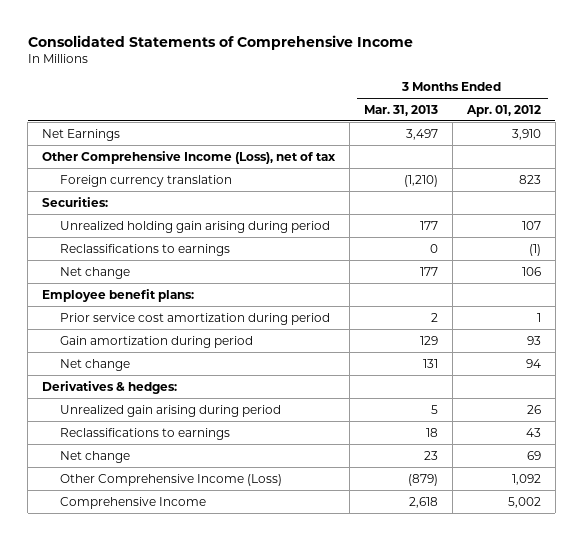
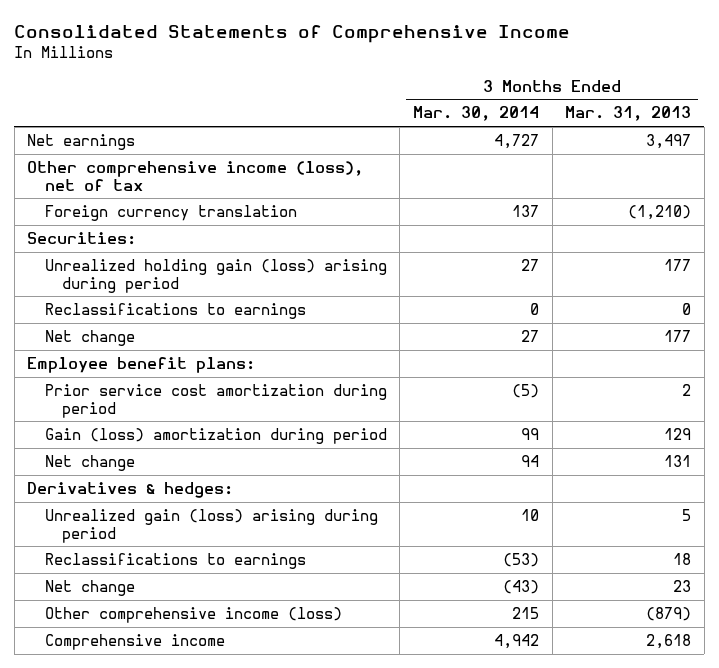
[465,104,541,117] Apr. 01, 2012 -> none
none -> [412,106,539,122] Mar. 30, 2014
[42,128,121,141] Net Earnings -> [27,134,136,151] Net earnings
[42,150,337,164] Other Comprehensive Income (Loss), net of tax -> [27,161,364,191] Other comprehensive income (loss), net of tax
[59,220,330,233] Unrealized holding gain arising during period -> [44,259,387,293] Unrealized holding gain (loss) arising during period
[59,335,253,348] Gain amortization during period -> [44,428,387,445] Gain (loss) amortization during period
[59,404,281,417] Unrealized gain arising during period -> [44,509,378,543] Unrealized gain (loss) arising during period
[59,473,282,486] Other Comprehensive Income (Loss) -> [44,607,342,624] Other comprehensive income (loss)
[59,496,206,509] Comprehensive Income -> [44,634,225,651] Comprehensive income

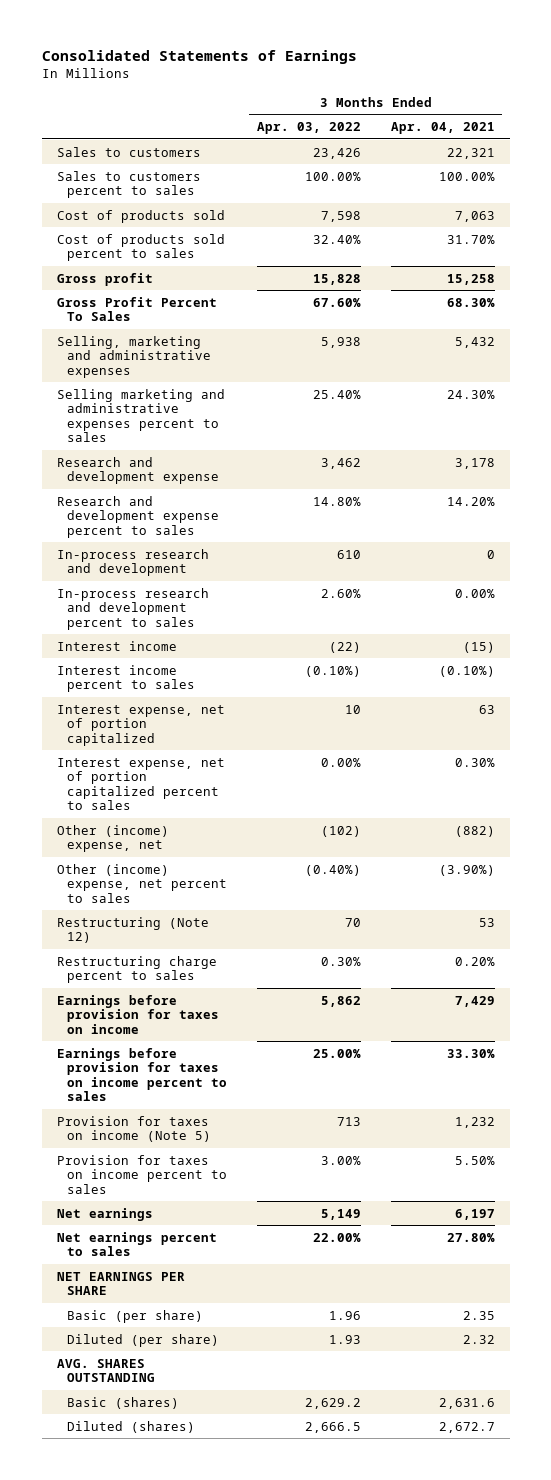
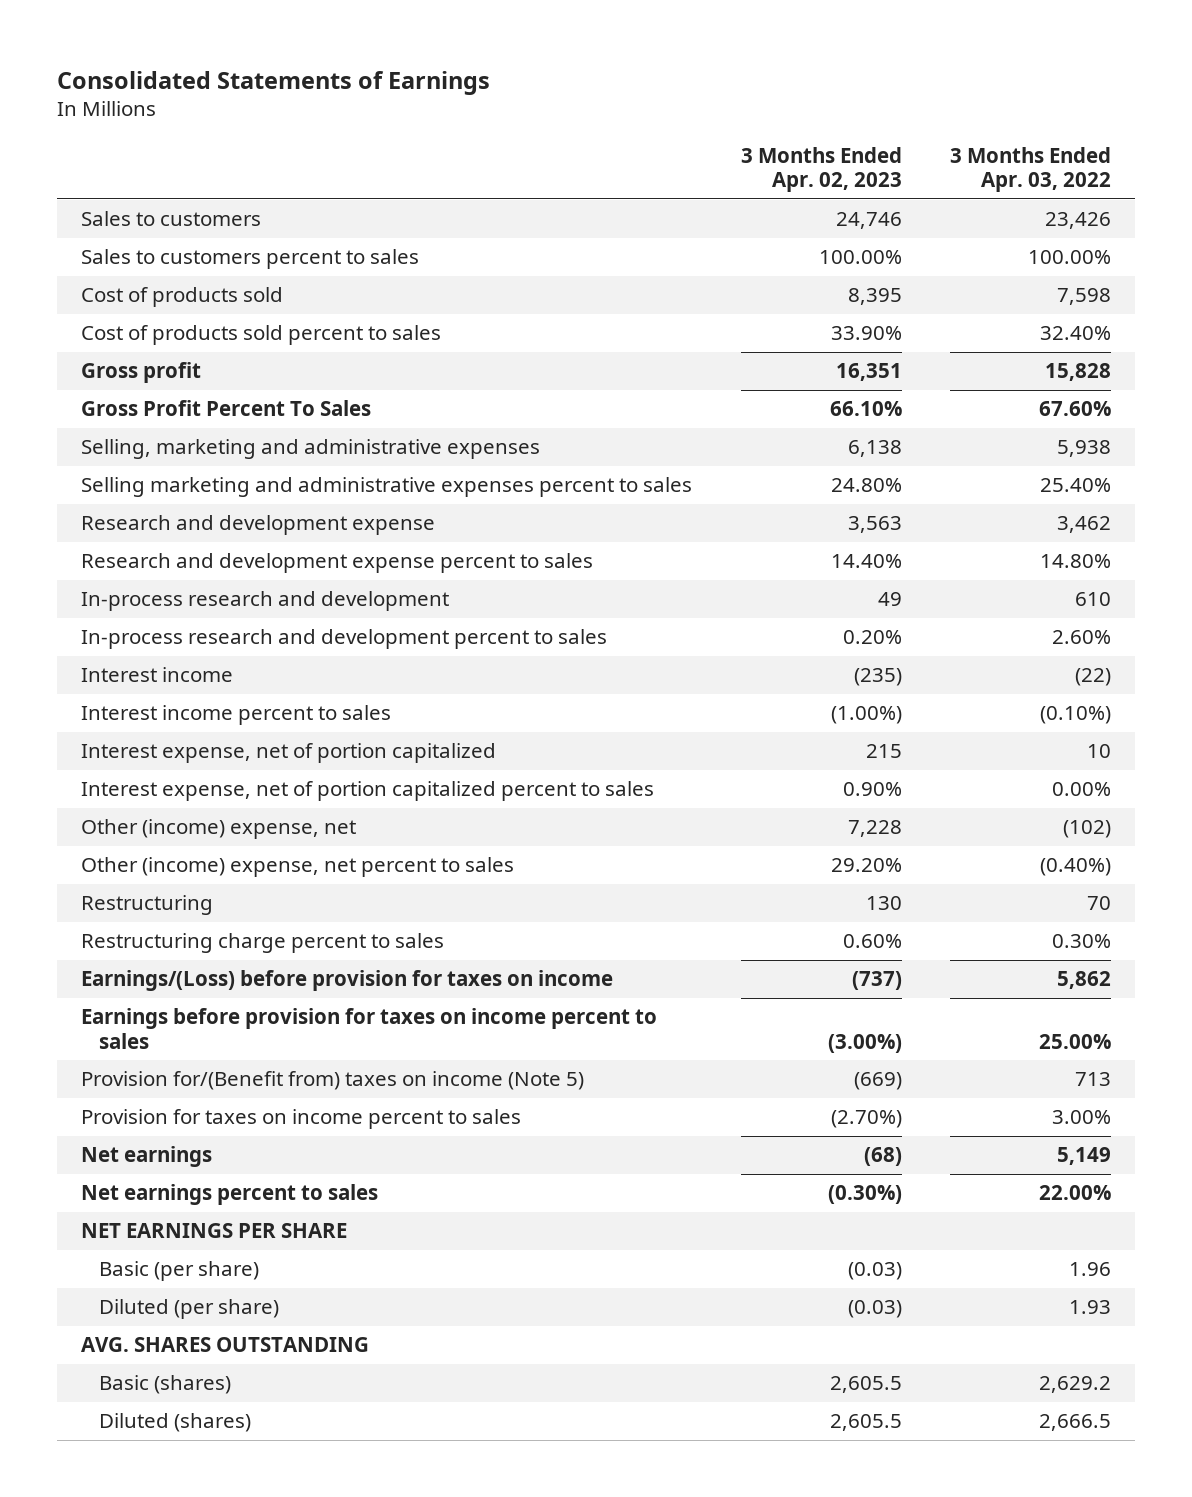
[390,122,495,135] Apr. 04, 2021 -> none
none -> [740,146,902,193] 3 Months Ended Apr. 02, 2023
[56,916,209,944] Restructuring (Note 12) -> [81,895,214,916] Restructuring
[56,994,220,1034] Earnings before provision for taxes on income -> [81,970,614,992] Earnings/(Loss) before provision for taxes on income
[56,1115,212,1143] Provision for taxes on income (Note 5) -> [81,1071,585,1091] Provision for/(Benefit from) taxes on income (Note 5)

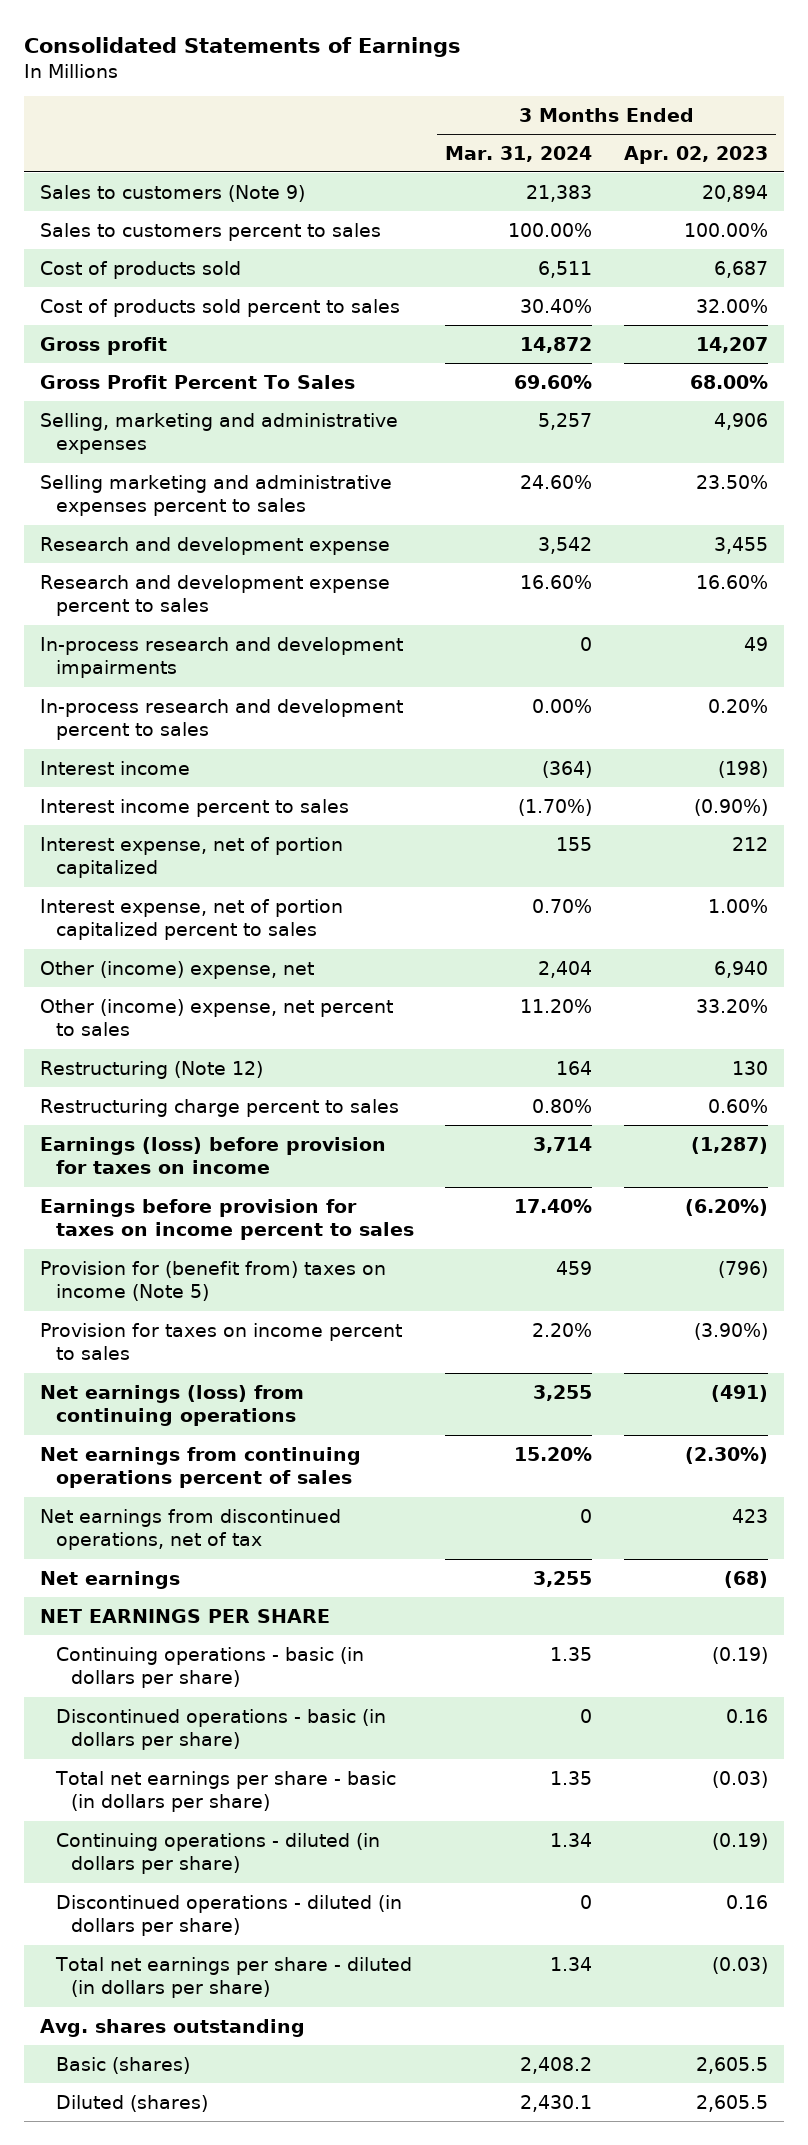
[949,146,1111,193] 3 Months Ended Apr. 03, 2022 -> none
none -> [445,145,593,162] Mar. 31, 2024
[81,211,262,227] Sales to customers -> [40,184,306,202] Sales to customers (Note 9)
[835,212,902,230] 24,746 -> [702,184,769,202] 20,894
[847,288,902,306] 8,395 -> [714,260,769,278] 6,687
[830,326,902,341] 33.90% -> [696,298,769,313] 32.00%
[835,363,902,382] 16,351 -> [696,336,769,353] 14,207
[829,401,902,417] 66.10% -> [690,374,769,389] 68.00%
[847,440,902,458] 6,138 -> [714,412,769,430] 4,906
[830,478,902,493] 24.80% -> [696,474,769,489] 23.50%
[847,516,902,534] 3,563 -> [714,536,769,554] 3,455
[830,554,902,569] 14.40% -> [696,574,769,589] 16.60%
[81,591,450,612] In-process research and development -> [40,636,404,679] In-process research and development impairments
[853,668,902,687] (235) -> [718,760,769,778] (198)
[830,706,902,725] (1.00%) -> [694,798,769,816] (0.90%)
[865,744,902,759] 215 -> [732,836,769,851] 212
[842,782,902,797] 0.90% -> [708,898,769,913] 1.00%
[847,820,902,838] 7,228 -> [714,960,769,978] 6,940
[830,858,902,873] 29.20% -> [696,998,769,1013] 33.20%
[81,895,214,916] Restructuring -> [40,1060,264,1079] Restructuring (Note 12)
[81,970,614,992] Earnings/(Loss) before provision for taxes on income -> [40,1136,387,1175] Earnings (loss) before provision for taxes on income
[851,971,902,991] (737) -> [691,1136,769,1154] (1,287)
[827,1033,902,1053] (3.00%) -> [685,1198,769,1216] (6.20%)
[81,1071,585,1091] Provision for/(Benefit from) taxes on income (Note 5) -> [40,1260,387,1302] Provision for (benefit from) taxes on income (Note 5)
[853,1072,902,1091] (669) -> [718,1260,769,1278] (796)
[830,1110,902,1129] (2.70%) -> [694,1322,769,1340] (3.90%)
none -> [40,1384,305,1427] Net earnings (loss) from continuing operations
none -> [40,1446,362,1489] Net earnings from continuing operations percent of sales
none -> [40,1508,342,1551] Net earnings from discontinued operations, net of tax
[81,1184,379,1206] Net earnings percent to sales -> none
none -> [55,1646,364,1689] Continuing operations - basic (in dollars per share)
none -> [55,1708,386,1751] Discontinued operations - basic (in dollars per share)
[98,1261,259,1282] Basic (per share) -> [54,1770,396,1813] Total net earnings per share - basic (in dollars per share)
none -> [55,1832,380,1875] Continuing operations - diluted (in dollars per share)
none -> [55,1894,402,1937] Discontinued operations - diluted (in dollars per share)
[98,1299,279,1320] Diluted (per share) -> [54,1956,412,1999] Total net earnings per share - diluted (in dollars per share)
[81,1337,370,1353] AVG. SHARES OUTSTANDING -> [40,2018,306,2037] Avg. shares outstanding

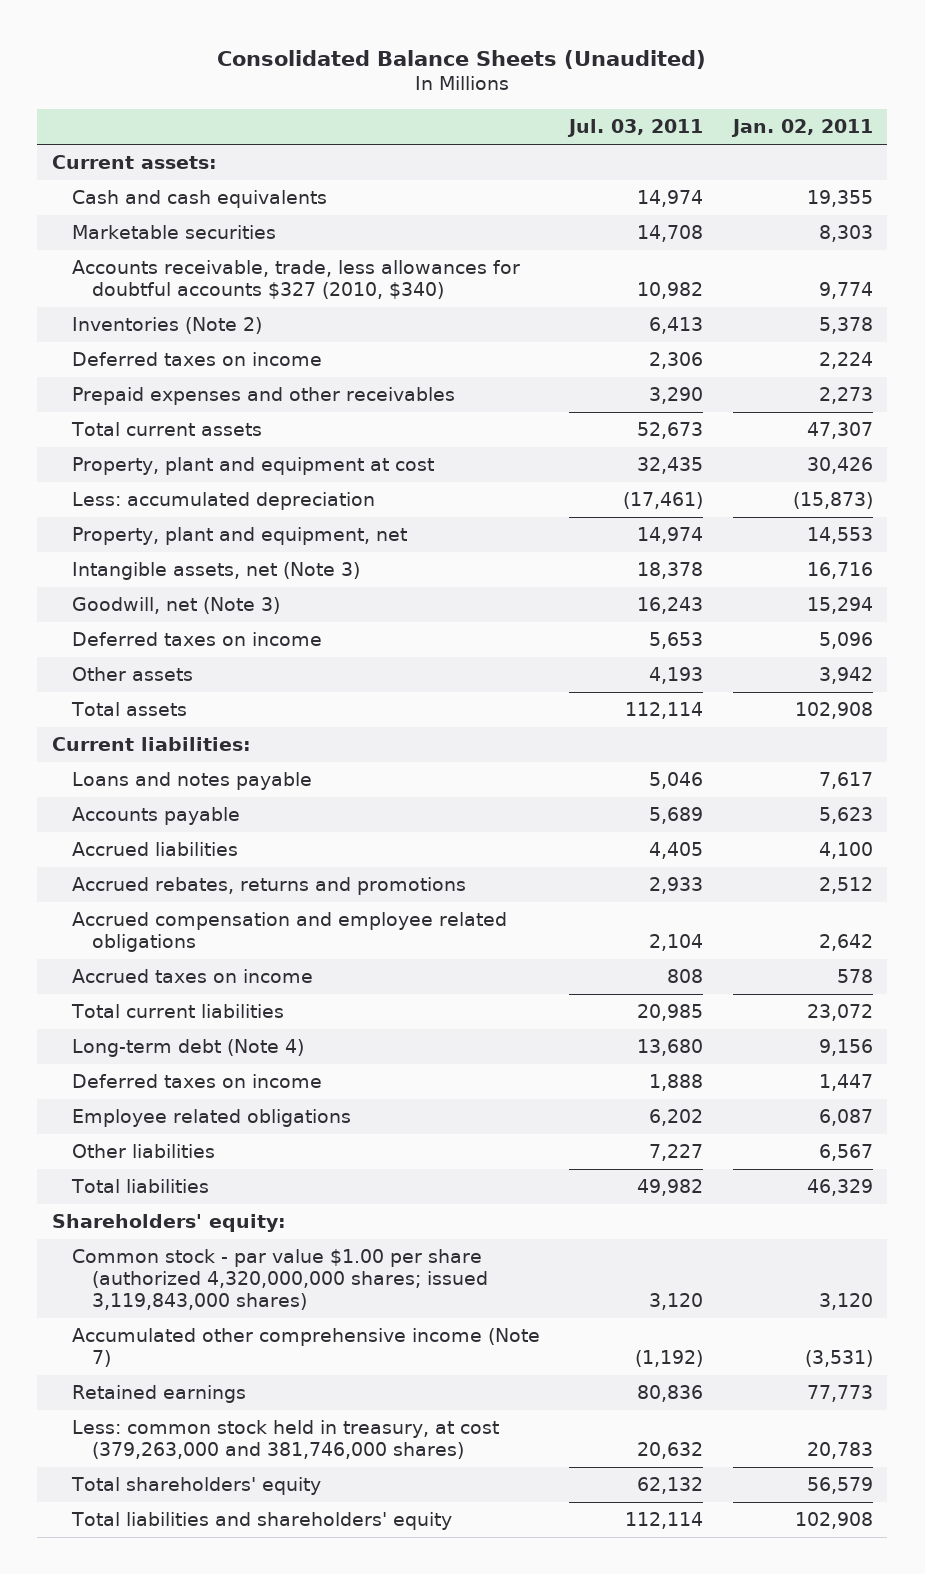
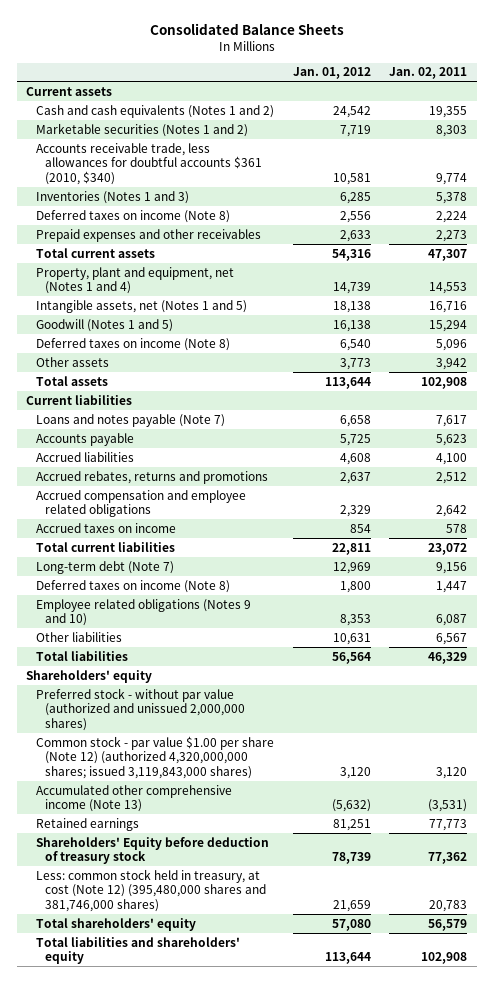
[217,49,707,69] Consolidated Balance Sheets (Unaudited) -> [149,23,344,36] Consolidated Balance Sheets
[567,119,704,138] Jul. 03, 2011 -> none
none -> [292,67,371,80] Jan. 01, 2012
[51,155,217,170] Current assets: -> [26,86,113,96] Current assets
[72,190,328,209] Cash and cash equivalents -> [35,104,274,118] Cash and cash equivalents (Notes 1 and 2)
[72,225,277,240] Marketable securities -> [35,122,248,137] Marketable securities (Notes 1 and 2)
[72,260,521,300] Accounts receivable, trade, less allowances for doubtful accounts $327 (2010, $340) -> [35,142,263,185] Accounts receivable trade, less allowances for doubtful accounts $361 (2010, $340)
[72,317,263,335] Inventories (Note 2) -> [35,190,189,204] Inventories (Notes 1 and 3)
[72,352,323,367] Deferred taxes on income -> [35,209,230,223] Deferred taxes on income (Note 8)
[72,457,435,476] Property, plant and equipment at cost -> none
[72,492,376,511] Less: accumulated depreciation -> none
[72,527,408,546] Property, plant and equipment, net -> [35,266,234,295] Property, plant and equipment, net (Notes 1 and 4)
[72,562,361,581] Intangible assets, net (Note 3) -> [35,299,247,313] Intangible assets, net (Notes 1 and 5)
[72,597,281,615] Goodwill, net (Note 3) -> [35,318,173,332] Goodwill (Notes 1 and 5)
[72,632,323,647] Deferred taxes on income -> [35,337,230,351] Deferred taxes on income (Note 8)
[51,737,251,752] Current liabilities: -> [26,394,133,405] Current liabilities
[72,772,313,791] Loans and notes payable -> [35,413,225,427] Loans and notes payable (Note 7)
[72,1039,305,1058] Long-term debt (Note 4) -> [35,560,174,574] Long-term debt (Note 7)
[72,1074,323,1089] Deferred taxes on income -> [35,579,230,593] Deferred taxes on income (Note 8)
[72,1109,352,1128] Employee related obligations -> [35,598,251,627] Employee related obligations (Notes 9 and 10)
[51,1214,286,1233] Shareholders' equity: -> [26,669,153,683] Shareholders' equity
none -> [35,687,246,731] Preferred stock - without par value (authorized and unissued 2,000,000 shares)
[72,1249,489,1311] Common stock - par value $1.00 per share (authorized 4,320,000,000 shares; issued 3,119,843,000 shares) -> [35,735,274,779] Common stock - par value $1.00 per share (Note 12) (authorized 4,320,000,000 shares; issued 3,119,843,000 shares)
[72,1328,541,1368] Accumulated other comprehensive income (Note 7) -> [35,784,232,813] Accumulated other comprehensive income (Note 13)
none -> [35,836,269,865] Shareholders' Equity before deduction of treasury stock
[72,1420,500,1460] Less: common stock held in treasury, at cost (379,263,000 and 381,746,000 shares) -> [35,868,267,912] Less: common stock held in treasury, at cost (Note 12) (395,480,000 shares and 381,746,000 shares)

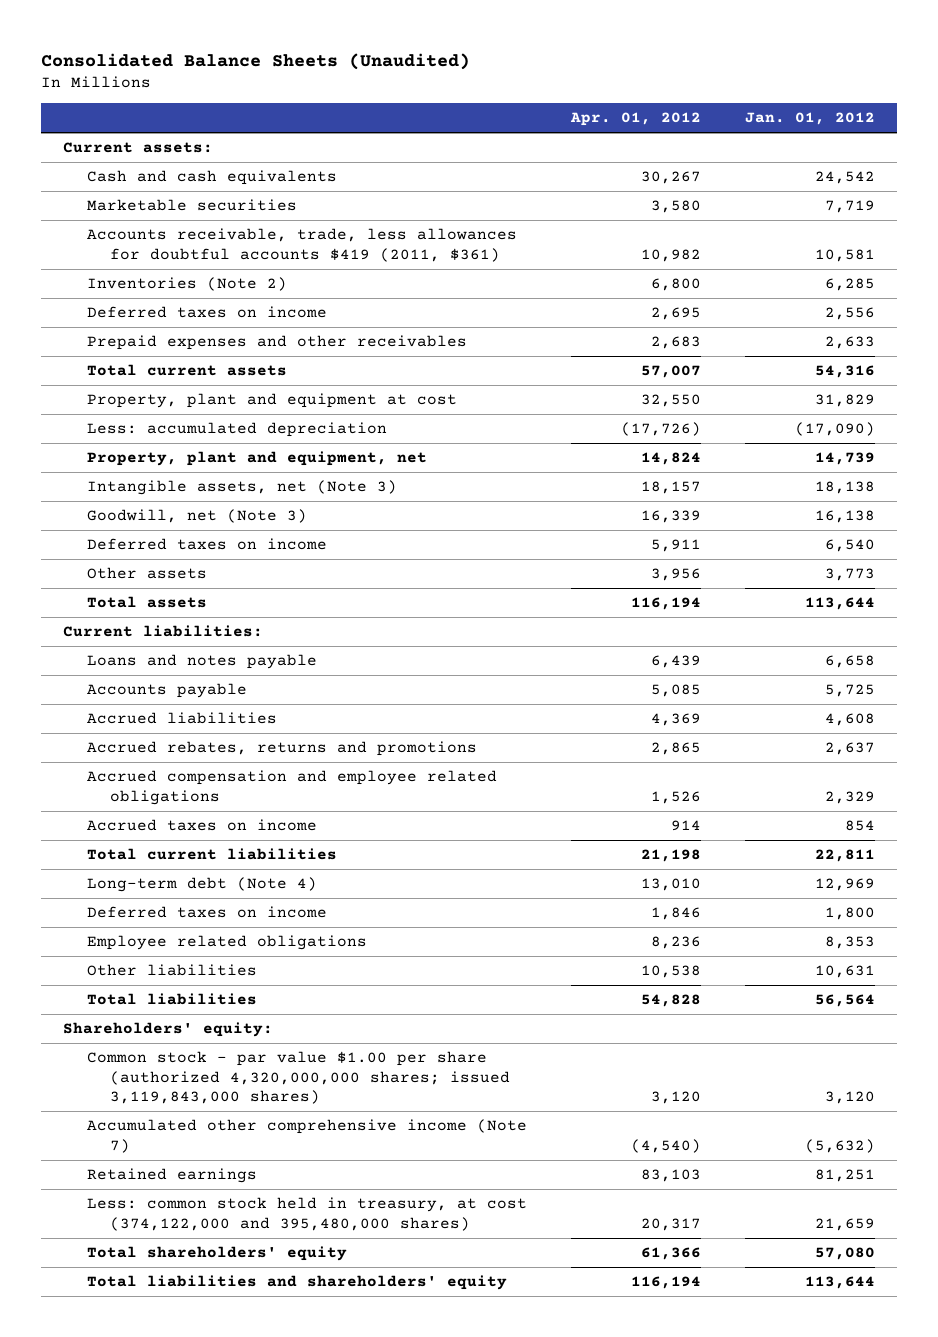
[149,23,344,36] Consolidated Balance Sheets -> [40,52,470,70] Consolidated Balance Sheets (Unaudited)
[389,67,468,80] Jan. 02, 2011 -> none
none -> [569,112,701,127] Apr. 01, 2012
[26,86,113,96] Current assets -> [62,142,213,154] Current assets:
[35,104,274,118] Cash and cash equivalents (Notes 1 and 2) -> [86,170,337,186] Cash and cash equivalents
[35,122,248,137] Marketable securities (Notes 1 and 2) -> [86,199,297,212] Marketable securities
[35,142,263,185] Accounts receivable trade, less allowances for doubtful accounts $361 (2010, $340) -> [86,228,517,262] Accounts receivable, trade, less allowances for doubtful accounts $419 (2011, $361)
[35,190,189,204] Inventories (Notes 1 and 3) -> [86,277,287,292] Inventories (Note 2)
[35,209,230,223] Deferred taxes on income (Note 8) -> [86,306,327,319] Deferred taxes on income
none -> [86,393,457,409] Property, plant and equipment at cost
none -> [86,422,387,438] Less: accumulated depreciation
[35,266,234,295] Property, plant and equipment, net (Notes 1 and 4) -> [86,451,427,467] Property, plant and equipment, net
[35,299,247,313] Intangible assets, net (Notes 1 and 5) -> [86,480,397,496] Intangible assets, net (Note 3)
[35,318,173,332] Goodwill (Notes 1 and 5) -> [86,509,307,524] Goodwill, net (Note 3)
[35,337,230,351] Deferred taxes on income (Note 8) -> [86,538,327,551] Deferred taxes on income
[26,394,133,405] Current liabilities -> [62,625,263,638] Current liabilities:
[35,413,225,427] Loans and notes payable (Note 7) -> [86,654,317,670] Loans and notes payable
[35,560,174,574] Long-term debt (Note 7) -> [86,877,317,893] Long-term debt (Note 4)
[35,579,230,593] Deferred taxes on income (Note 8) -> [86,906,327,919] Deferred taxes on income
[35,598,251,627] Employee related obligations (Notes 9 and 10) -> [86,935,367,951] Employee related obligations
[35,687,246,731] Preferred stock - without par value (authorized and unissued 2,000,000 shares) -> none
[26,669,153,683] Shareholders' equity -> [62,1022,273,1038] Shareholders' equity:
[35,735,274,779] Common stock - par value $1.00 per share (Note 12) (authorized 4,320,000,000 shares; issued 3,119,843,000 shares) -> [86,1051,511,1104] Common stock - par value $1.00 per share (authorized 4,320,000,000 shares; issued 3,119,843,000 shares)
[35,784,232,813] Accumulated other comprehensive income (Note 13) -> [86,1119,527,1153] Accumulated other comprehensive income (Note 7)
[35,836,269,865] Shareholders' Equity before deduction of treasury stock -> none
[35,868,267,912] Less: common stock held in treasury, at cost (Note 12) (395,480,000 shares and 381,746,000 shares) -> [86,1197,527,1231] Less: common stock held in treasury, at cost (374,122,000 and 395,480,000 shares)

